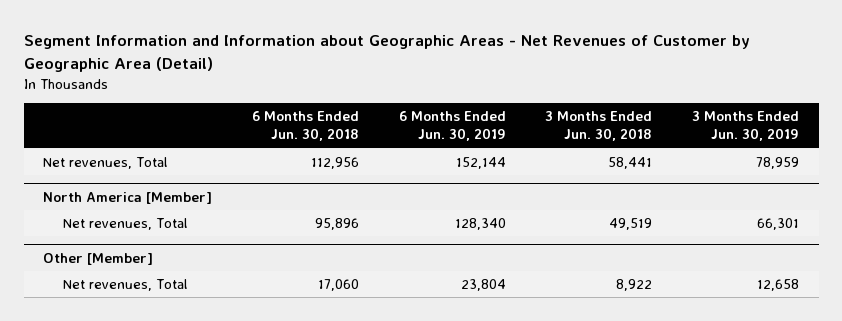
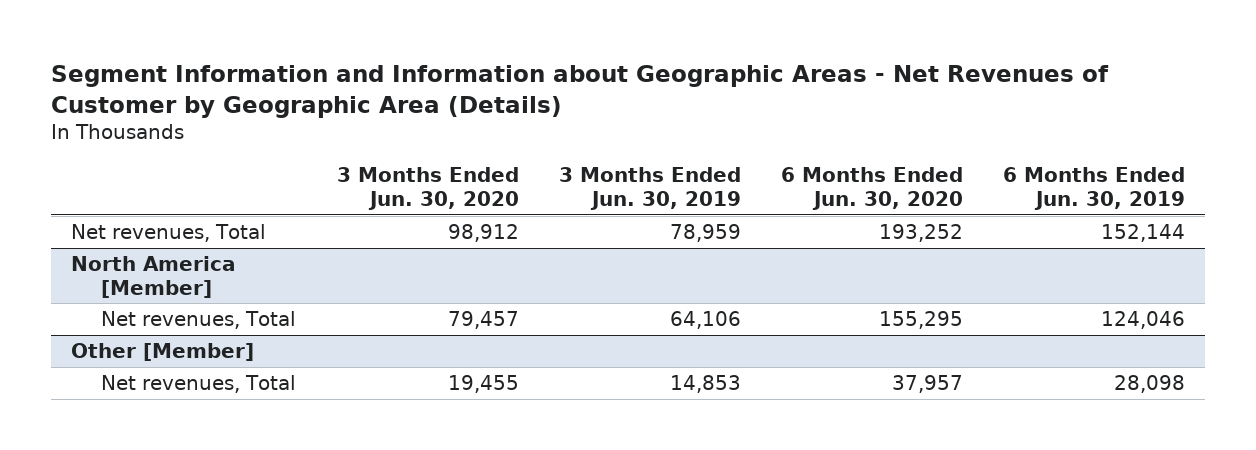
[23,35,750,72] Segment Information and Information about Geographic Areas - Net Revenues of Customer by Geographic Area (Detail) -> [51,64,1110,118] Segment Information and Information about Geographic Areas - Net Revenues of Customer by Geographic Area (Details)
[252,111,360,142] 6 Months Ended Jun. 30, 2018 -> none
[545,111,653,142] 3 Months Ended Jun. 30, 2018 -> none
none -> [336,167,519,211] 3 Months Ended Jun. 30, 2020
none -> [781,167,964,211] 6 Months Ended Jun. 30, 2020
[454,218,506,231] 128,340 -> [1101,311,1186,330] 124,046
[756,218,799,231] 66,301 -> [669,311,741,330] 64,106
[460,279,506,292] 23,804 -> [1114,375,1186,394] 28,098
[756,279,799,292] 12,658 -> [669,375,741,394] 14,853

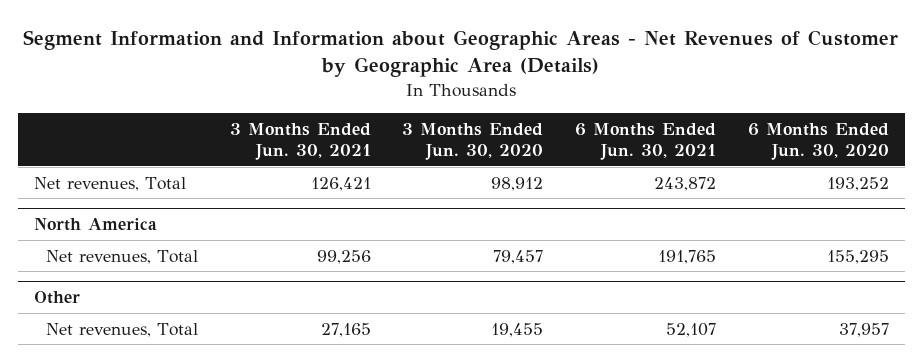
[558,167,741,211] 3 Months Ended Jun. 30, 2019 -> none
[1003,167,1186,211] 6 Months Ended Jun. 30, 2019 -> none
none -> [229,123,371,161] 3 Months Ended Jun. 30, 2021
none -> [575,123,717,161] 6 Months Ended Jun. 30, 2021
[71,256,237,298] North America [Member] -> [33,218,157,232] North America
[71,343,255,362] Other [Member] -> [33,291,80,305] Other

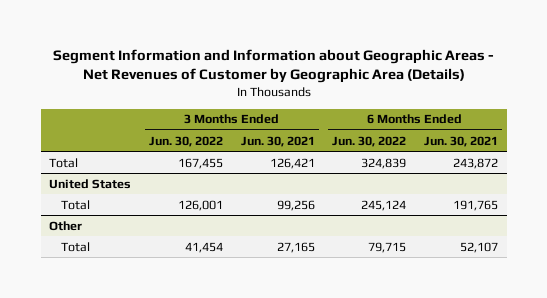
[402,123,544,161] 3 Months Ended Jun. 30, 2020 -> none
[747,123,889,161] 6 Months Ended Jun. 30, 2020 -> none
none -> [148,135,223,147] Jun. 30, 2022
none -> [332,135,407,147] Jun. 30, 2022
[33,218,157,232] North America -> none
[33,176,186,191] Net revenues, Total -> [49,157,79,168] Total
none -> [49,178,132,189] United States
[45,249,198,264] Net revenues, Total -> [60,199,90,210] Total
[45,322,198,337] Net revenues, Total -> [60,241,90,252] Total

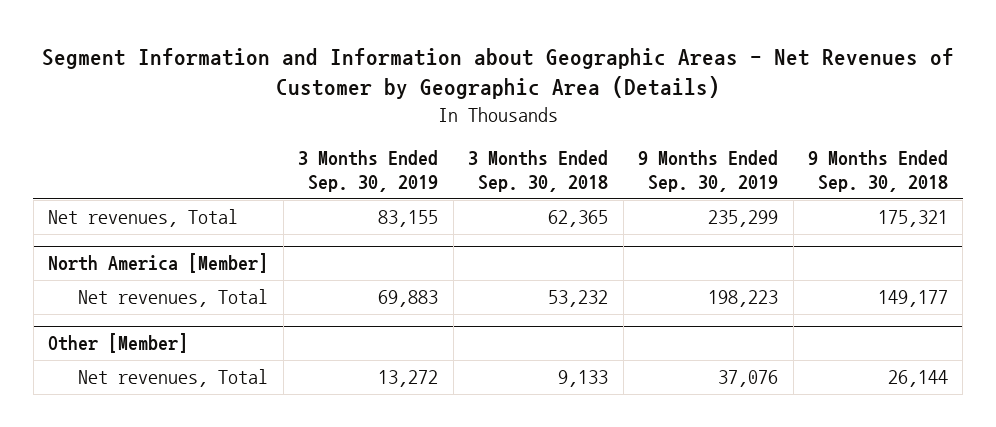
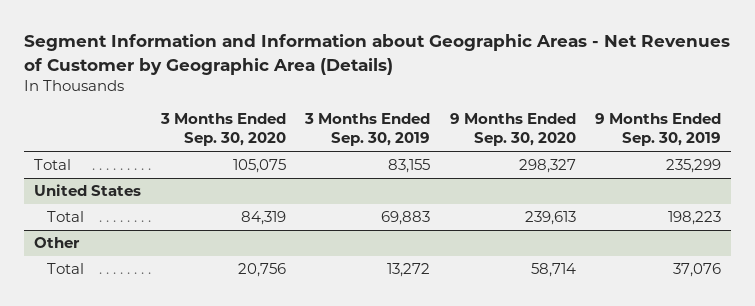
[468,149,609,193] 3 Months Ended Sep. 30, 2018 -> none
[807,149,948,193] 9 Months Ended Sep. 30, 2018 -> none
none -> [159,112,286,147] 3 Months Ended Sep. 30, 2020
none -> [449,112,576,147] 9 Months Ended Sep. 30, 2020
[48,209,239,228] Net revenues, Total -> [34,159,72,171] Total
[48,253,269,274] North America [Member] -> [34,184,142,197] United States
[77,289,268,308] Net revenues, Total -> [47,211,85,223] Total
[48,333,189,354] Other [Member] -> [34,237,81,249] Other
[77,369,268,388] Net revenues, Total -> [47,263,85,275] Total

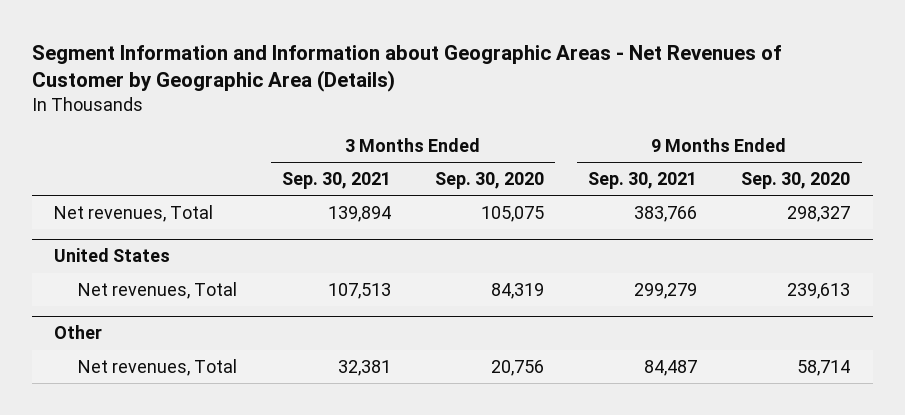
[304,112,431,147] 3 Months Ended Sep. 30, 2019 -> none
[595,112,722,147] 9 Months Ended Sep. 30, 2019 -> none
none -> [281,172,391,190] Sep. 30, 2021
none -> [588,172,698,190] Sep. 30, 2021
[34,159,72,171] Total -> [54,204,214,222] Net revenues, Total
[47,211,85,223] Total -> [78,281,238,299] Net revenues, Total
[47,263,85,275] Total -> [78,358,238,376] Net revenues, Total

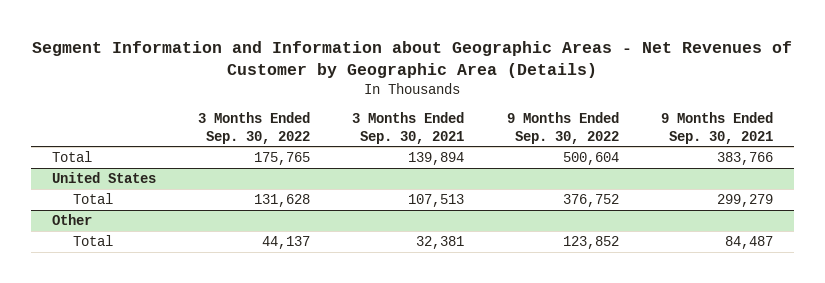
[434,172,544,190] Sep. 30, 2020 -> none
[741,172,851,190] Sep. 30, 2020 -> none
none -> [198,112,311,144] 3 Months Ended Sep. 30, 2022
none -> [506,112,619,144] 9 Months Ended Sep. 30, 2022
[54,204,214,222] Net revenues, Total -> [51,151,92,163] Total
[78,281,238,299] Net revenues, Total -> [72,193,113,205] Total
[78,358,238,376] Net revenues, Total -> [72,235,113,247] Total

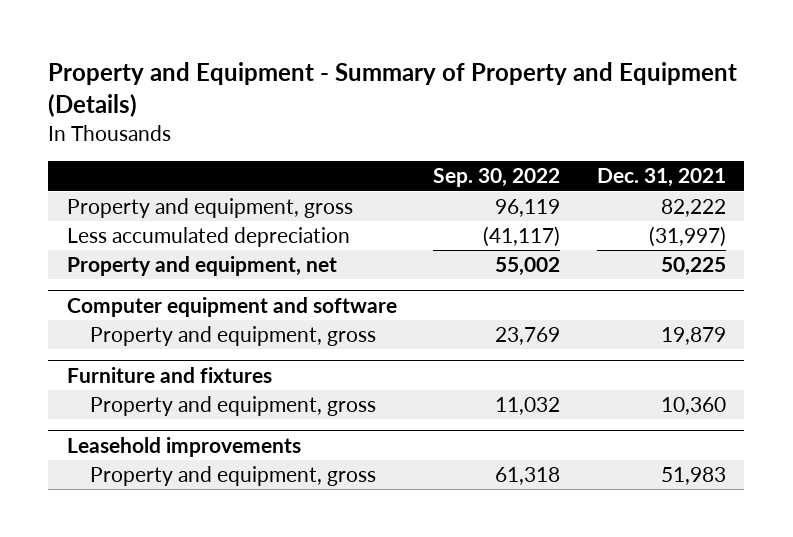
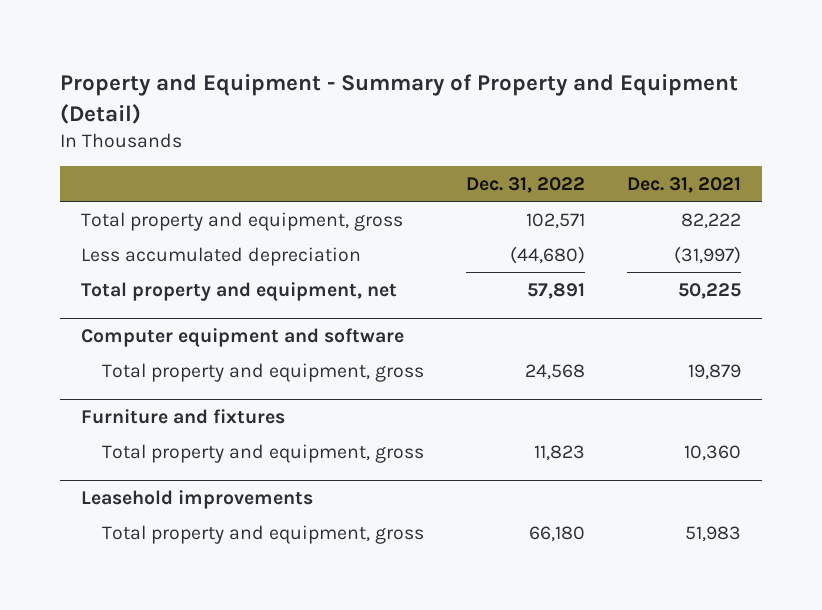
[48,61,738,117] Property and Equipment - Summary of Property and Equipment (Details) -> [60,74,739,124] Property and Equipment - Summary of Property and Equipment (Detail)
[433,168,561,188] Sep. 30, 2022 -> none
none -> [466,176,586,193] Dec. 31, 2022
[66,198,353,219] Property and equipment, gross -> [81,211,404,231] Total property and equipment, gross
[66,256,337,277] Property and equipment, net -> [81,281,398,301] Total property and equipment, net
[90,326,377,347] Property and equipment, gross -> [102,362,425,382] Total property and equipment, gross
[90,396,377,417] Property and equipment, gross -> [102,443,425,463] Total property and equipment, gross
[90,466,377,487] Property and equipment, gross -> [102,524,425,544] Total property and equipment, gross

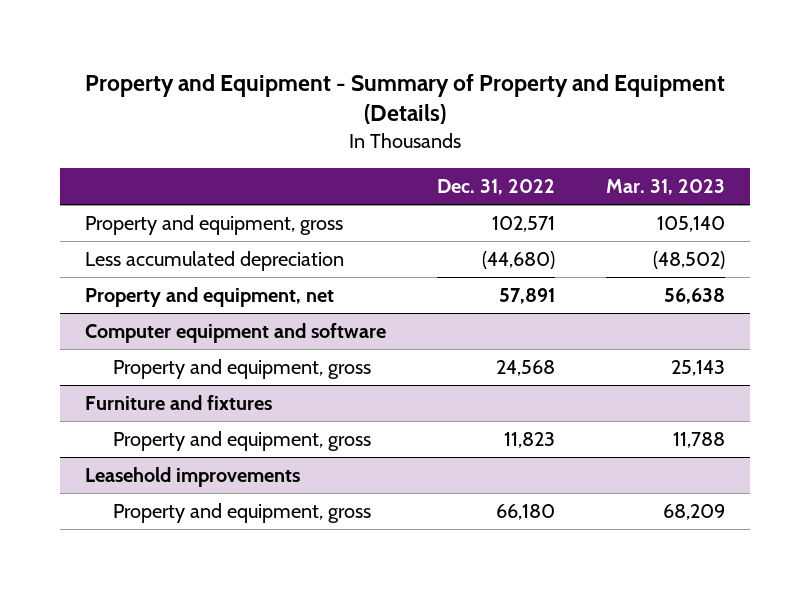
[60,74,739,124] Property and Equipment - Summary of Property and Equipment (Detail) -> [85,73,726,125] Property and Equipment - Summary of Property and Equipment (Details)
[626,176,741,193] Dec. 31, 2021 -> none
none -> [605,179,725,196] Mar. 31, 2023
[81,211,404,231] Total property and equipment, gross -> [85,215,344,236] Property and equipment, gross
[81,281,398,301] Total property and equipment, net -> [85,287,335,308] Property and equipment, net
[102,362,425,382] Total property and equipment, gross -> [113,359,372,380] Property and equipment, gross
[102,443,425,463] Total property and equipment, gross -> [113,431,372,452] Property and equipment, gross
[102,524,425,544] Total property and equipment, gross -> [113,503,372,524] Property and equipment, gross

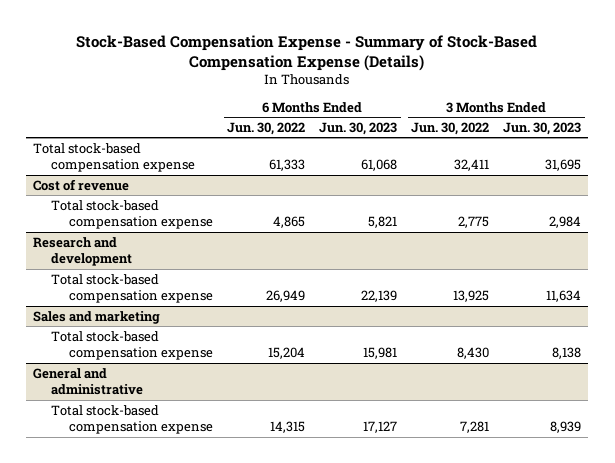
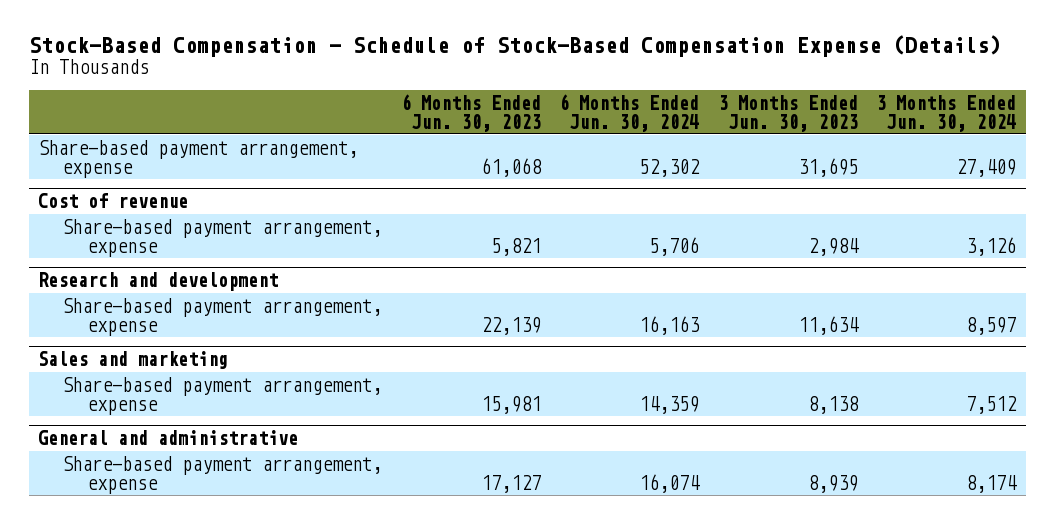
[76,34,538,71] Stock-Based Compensation Expense - Summary of Stock-Based Compensation Expense (Details) -> [28,35,1001,58] Stock-Based Compensation - Schedule of Stock-Based Compensation Expense (Details)
[227,122,306,136] Jun. 30, 2022 -> none
[411,122,490,136] Jun. 30, 2022 -> none
none -> [559,93,700,132] 6 Months Ended Jun. 30, 2024
none -> [876,94,1017,132] 3 Months Ended Jun. 30, 2024
[33,142,196,173] Total stock-based compensation expense -> [37,139,358,178] Share-based payment arrangement, expense
[51,199,214,230] Total stock-based compensation expense -> [62,218,383,257] Share-based payment arrangement, expense
[51,273,214,304] Total stock-based compensation expense -> [62,297,383,336] Share-based payment arrangement, expense
[51,330,214,361] Total stock-based compensation expense -> [62,376,383,415] Share-based payment arrangement, expense
[51,404,214,435] Total stock-based compensation expense -> [62,455,383,494] Share-based payment arrangement, expense

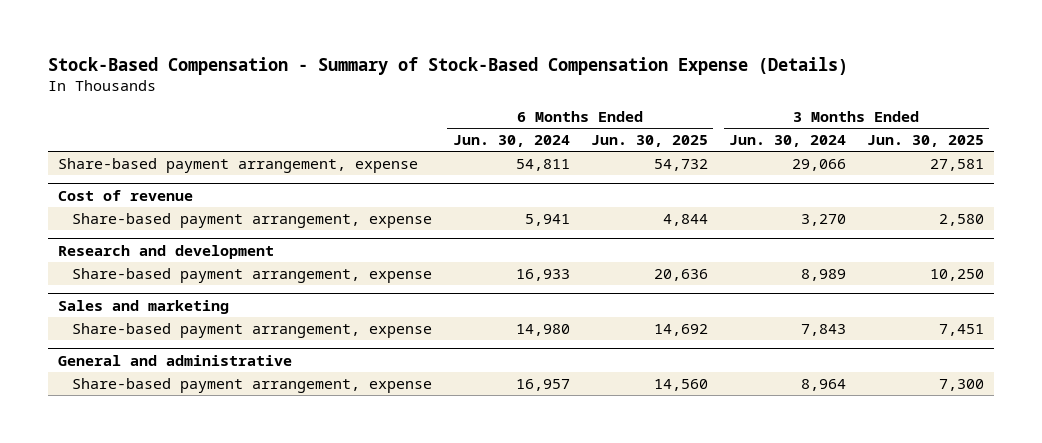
[28,35,1001,58] Stock-Based Compensation - Schedule of Stock-Based Compensation Expense (Details) -> [47,56,848,75] Stock-Based Compensation - Summary of Stock-Based Compensation Expense (Details)
[400,93,541,132] 6 Months Ended Jun. 30, 2023 -> none
[717,94,858,132] 3 Months Ended Jun. 30, 2023 -> none
none -> [590,135,708,148] Jun. 30, 2025
none -> [866,135,984,148] Jun. 30, 2025
[639,158,701,177] 52,302 -> [515,158,570,171] 54,811
[956,158,1017,177] 27,409 -> [791,158,846,171] 29,066
[649,236,700,256] 5,706 -> [524,213,570,226] 5,941
[966,236,1017,256] 3,126 -> [800,213,846,226] 3,270
[639,315,701,335] 16,163 -> [515,268,570,281] 16,933
[966,316,1017,335] 8,597 -> [800,268,846,281] 8,989
[639,395,700,414] 14,359 -> [515,323,570,336] 14,980
[966,395,1018,414] 7,512 -> [800,323,846,336] 7,843
[639,473,701,493] 16,074 -> [515,378,570,391] 16,957
[966,474,1018,493] 8,174 -> [800,378,846,391] 8,964

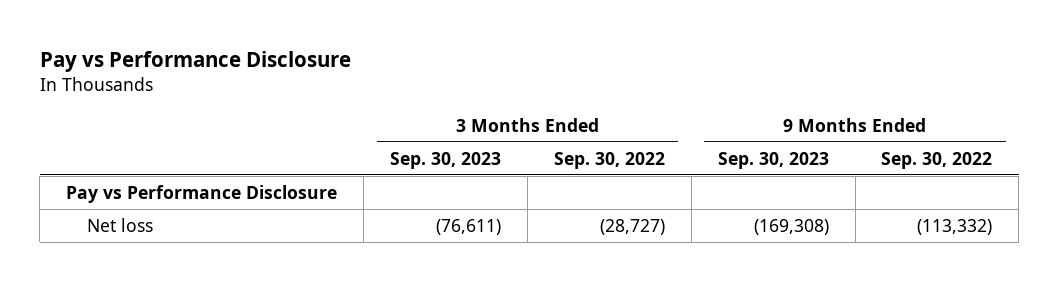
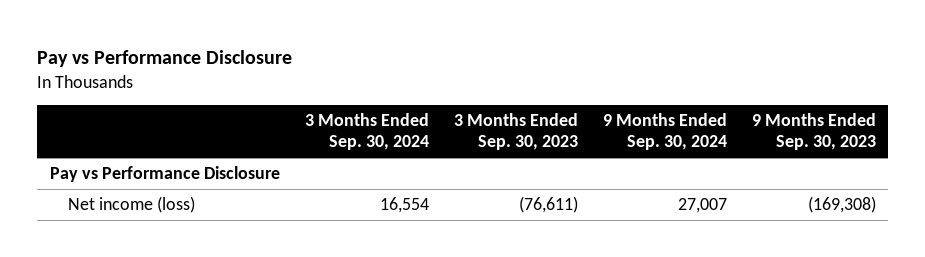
[553,151,665,169] Sep. 30, 2022 -> none
[881,151,993,169] Sep. 30, 2022 -> none
none -> [304,113,429,151] 3 Months Ended Sep. 30, 2024
none -> [602,113,727,151] 9 Months Ended Sep. 30, 2024
[87,217,154,232] Net loss -> [68,196,196,214] Net income (loss)

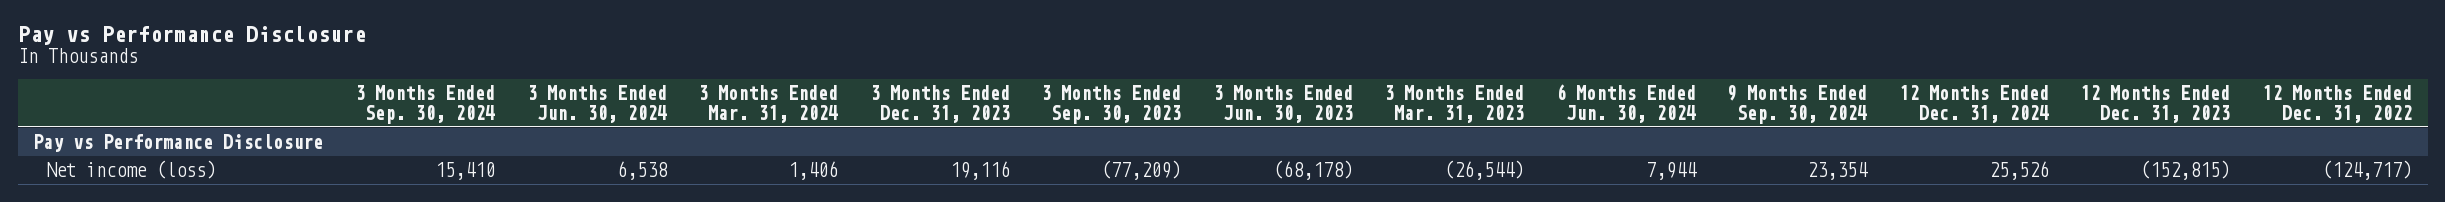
[751,113,876,151] 9 Months Ended Sep. 30, 2023 -> none
none -> [526,85,667,124] 3 Months Ended Jun. 30, 2024
none -> [698,85,839,124] 3 Months Ended Mar. 31, 2024
none -> [869,85,1010,124] 3 Months Ended Dec. 31, 2023
none -> [1212,85,1353,124] 3 Months Ended Jun. 30, 2023
none -> [1384,85,1525,124] 3 Months Ended Mar. 31, 2023
none -> [1555,84,1696,124] 6 Months Ended Jun. 30, 2024
none -> [1898,85,2049,124] 12 Months Ended Dec. 31, 2024
none -> [2080,85,2231,124] 12 Months Ended Dec. 31, 2023
none -> [2261,85,2412,124] 12 Months Ended Dec. 31, 2022
[379,197,429,214] 16,554 -> [435,162,496,181] 15,410
[518,196,578,214] (76,611) -> [1101,160,1182,181] (77,209)
[677,198,727,214] 27,007 -> [1807,162,1869,181] 23,354

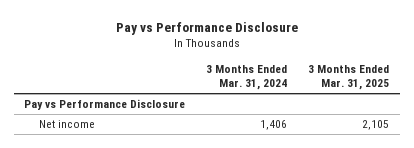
[355,85,496,125] 3 Months Ended Sep. 30, 2024 -> none
[526,85,667,124] 3 Months Ended Jun. 30, 2024 -> none
[869,85,1010,124] 3 Months Ended Dec. 31, 2023 -> none
[1041,85,1182,125] 3 Months Ended Sep. 30, 2023 -> none
[1212,85,1353,124] 3 Months Ended Jun. 30, 2023 -> none
[1384,85,1525,124] 3 Months Ended Mar. 31, 2023 -> none
[1555,84,1696,124] 6 Months Ended Jun. 30, 2024 -> none
[1727,85,1868,125] 9 Months Ended Sep. 30, 2024 -> none
[1898,85,2049,124] 12 Months Ended Dec. 31, 2024 -> none
[2080,85,2231,124] 12 Months Ended Dec. 31, 2023 -> none
[2261,85,2412,124] 12 Months Ended Dec. 31, 2022 -> none
none -> [308,64,390,91] 3 Months Ended Mar. 31, 2025
[45,160,216,180] Net income (loss) -> [38,120,95,129] Net income

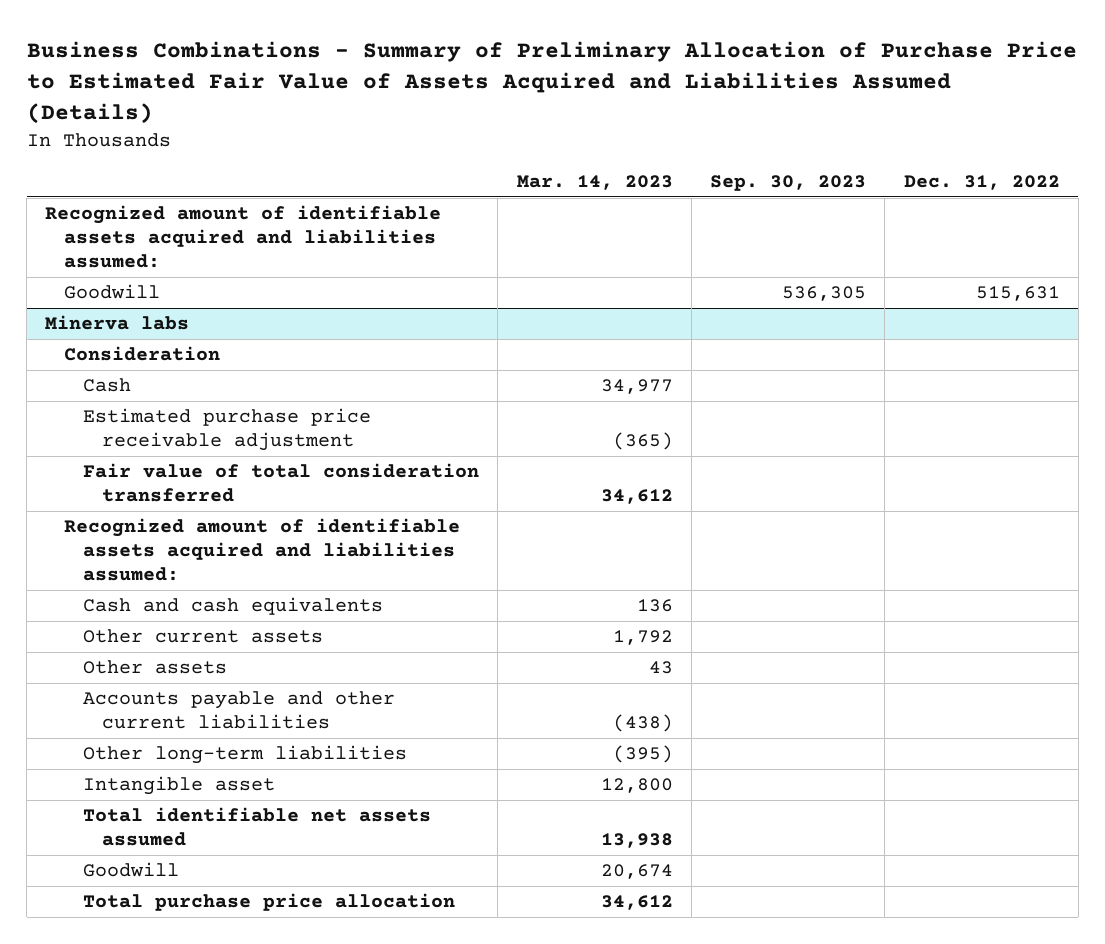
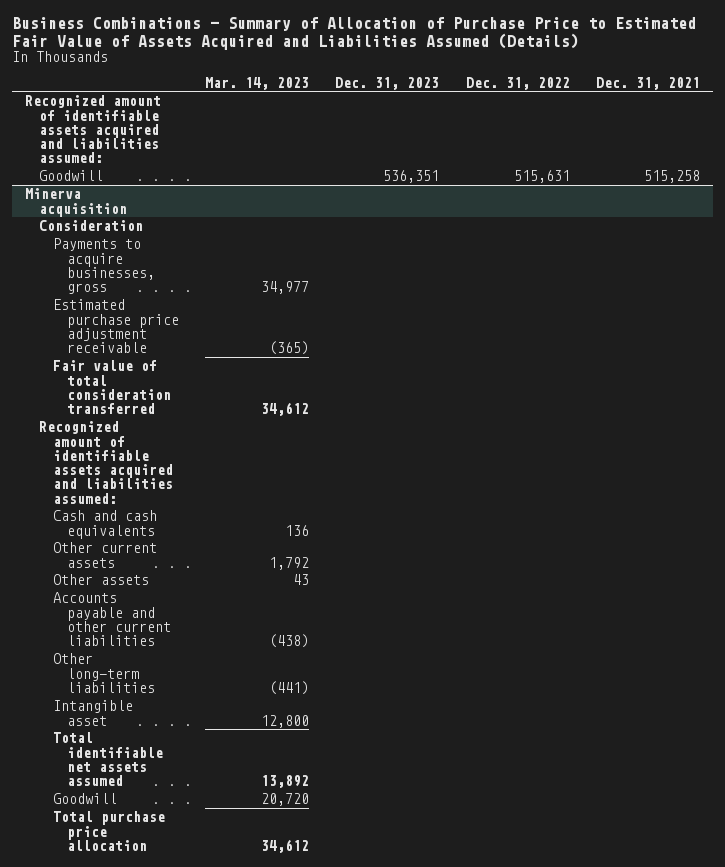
[26,41,1077,125] Business Combinations - Summary of Preliminary Allocation of Purchase Price to Estimated Fair Value of Assets Acquired and Liabilities Assumed (Details) -> [11,17,696,50] Business Combinations - Summary of Allocation of Purchase Price to Estimated Fair Value of Assets Acquired and Liabilities Assumed (Details)
[710,175,867,192] Sep. 30, 2023 -> none
none -> [335,76,440,90] Dec. 31, 2023
none -> [596,76,701,90] Dec. 31, 2021
[45,315,190,331] Minerva labs -> [24,188,127,217] Minerva acquisition
[83,378,132,393] Cash -> [52,238,155,295] Payments to acquire businesses, gross
[83,408,372,452] Estimated purchase price receivable adjustment -> [52,299,179,354] Estimated purchase price adjustment receivable
[612,745,673,764] (395) -> [269,680,310,695] (441)
[600,833,673,849] 13,938 -> [261,775,310,789] 13,892
[600,864,673,880] 20,674 -> [261,793,310,807] 20,720

